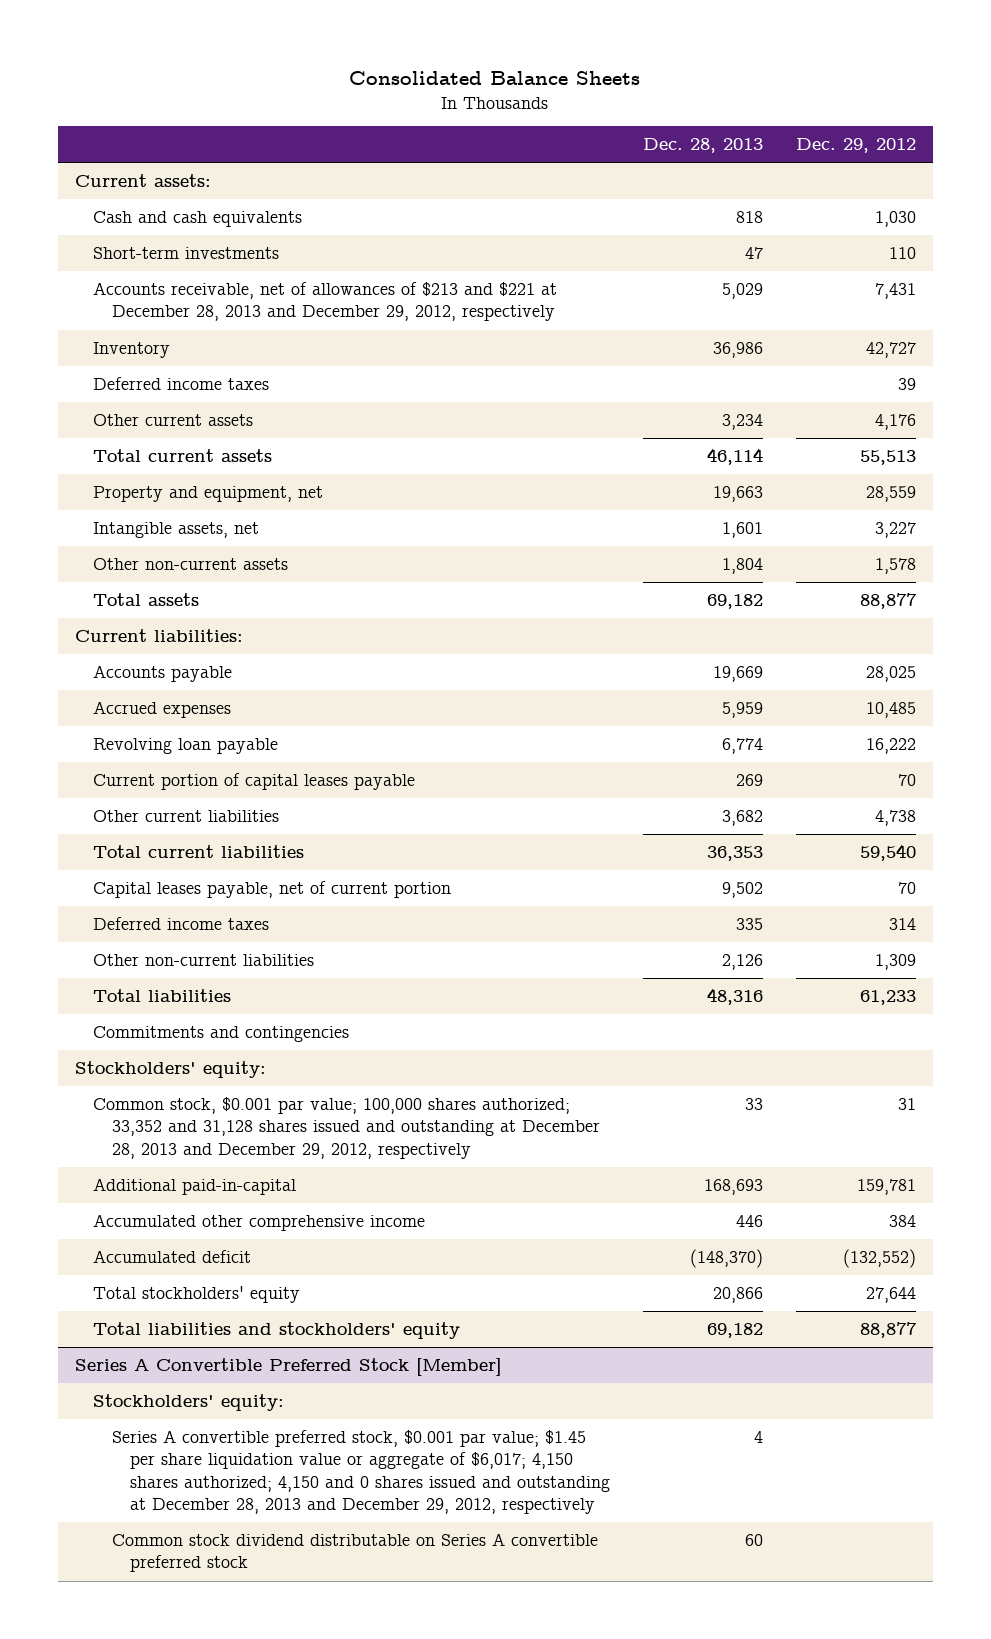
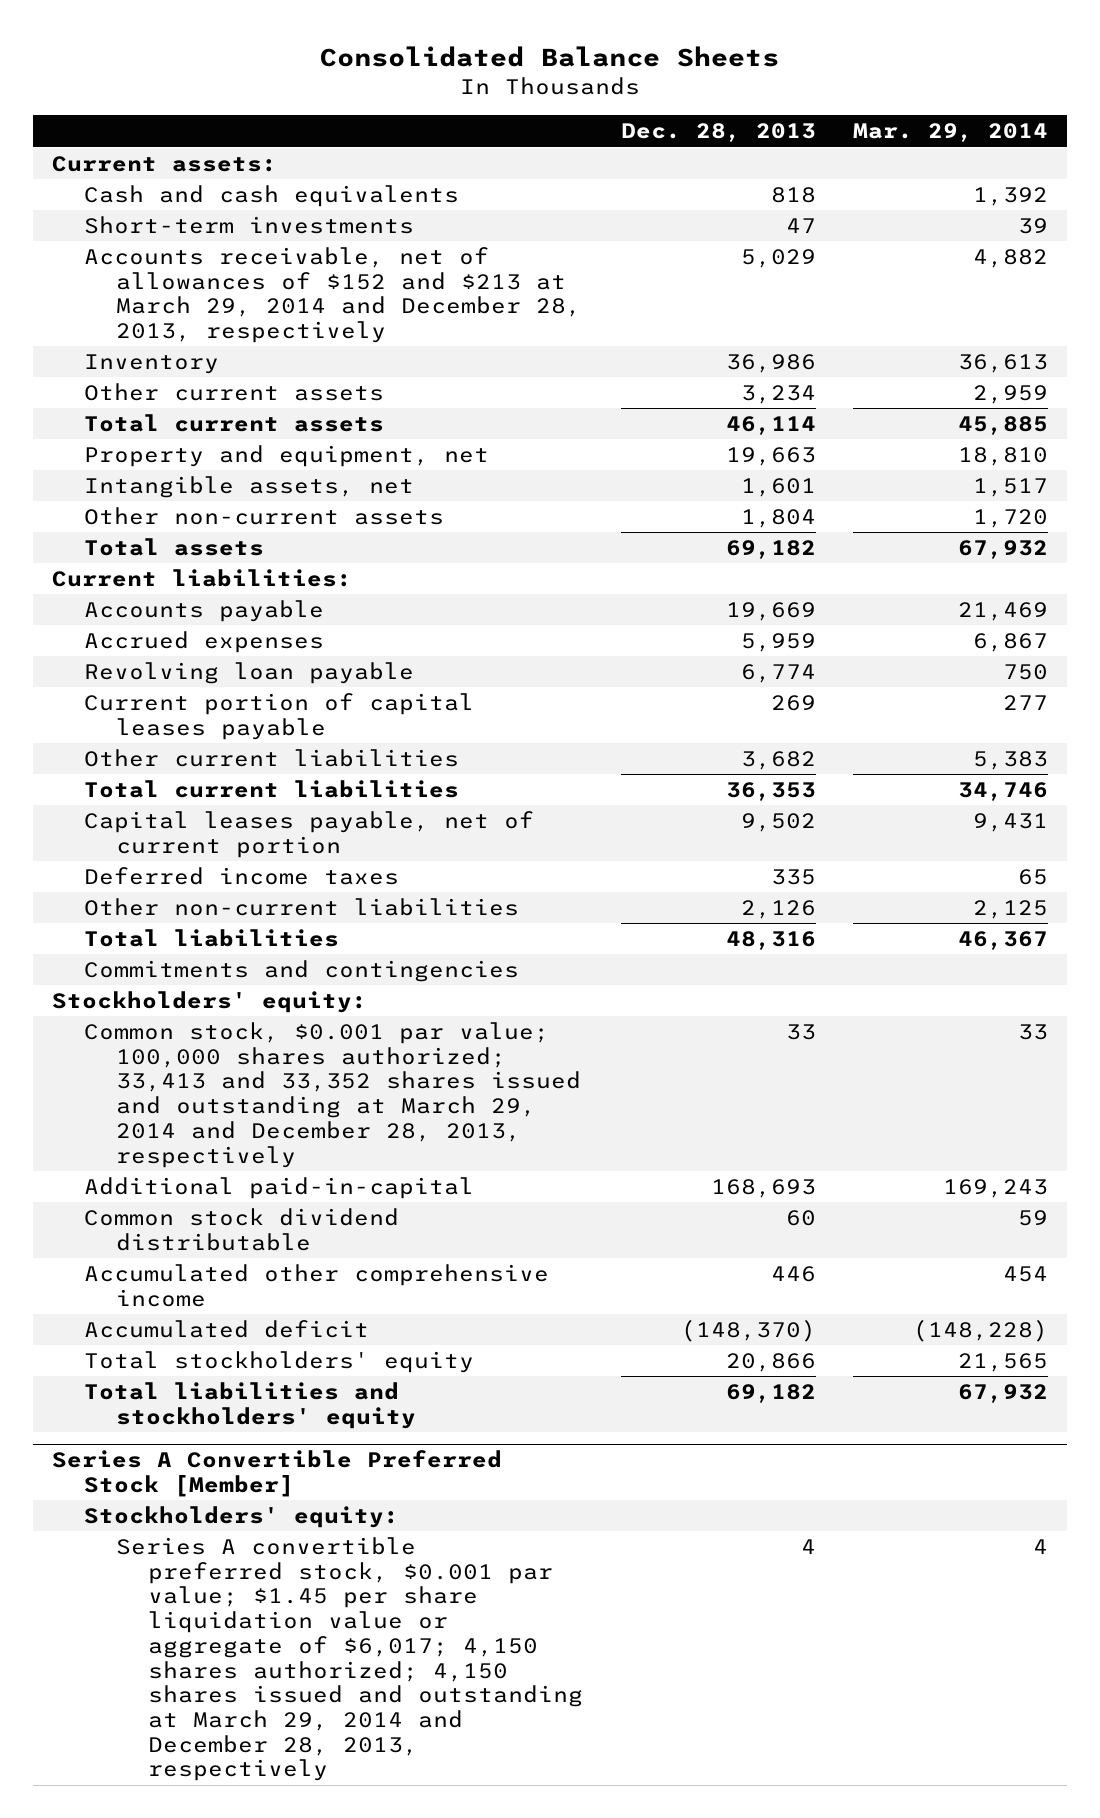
[796,138,917,154] Dec. 29, 2012 -> none
none -> [853,123,1049,143] Mar. 29, 2014
[93,282,558,322] Accounts receivable, net of allowances of $213 and $221 at December 28, 2013 and December 29, 2012, respectively -> [83,246,581,344] Accounts receivable, net of allowances of $152 and $213 at March 29, 2014 and December 28, 2013, respectively
[93,377,270,391] Deferred income taxes -> none
[93,1097,600,1159] Common stock, $0.001 par value; 100,000 shares authorized; 33,352 and 31,128 shares issued and outstanding at December 28, 2013 and December 29, 2012, respectively -> [83,1021,581,1168] Common stock, $0.001 par value; 100,000 shares authorized; 33,413 and 33,352 shares issued and outstanding at March 29, 2014 and December 28, 2013, respectively
none -> [83,1207,399,1251] Common stock dividend distributable
[111,1533,598,1573] Common stock dividend distributable on Series A convertible preferred stock -> none
[111,1430,611,1515] Series A convertible preferred stock, $0.001 par value; $1.45 per share liquidation value or aggregate of $6,017; 4,150 shares authorized; 4,150 and 0 shares issued and outstanding at December 28, 2013 and December 29, 2012, respectively -> [115,1536,583,1782] Series A convertible preferred stock, $0.001 par value; $1.45 per share liquidation value or aggregate of $6,017; 4,150 shares authorized; 4,150 shares issued and outstanding at March 29, 2014 and December 28, 2013, respectively

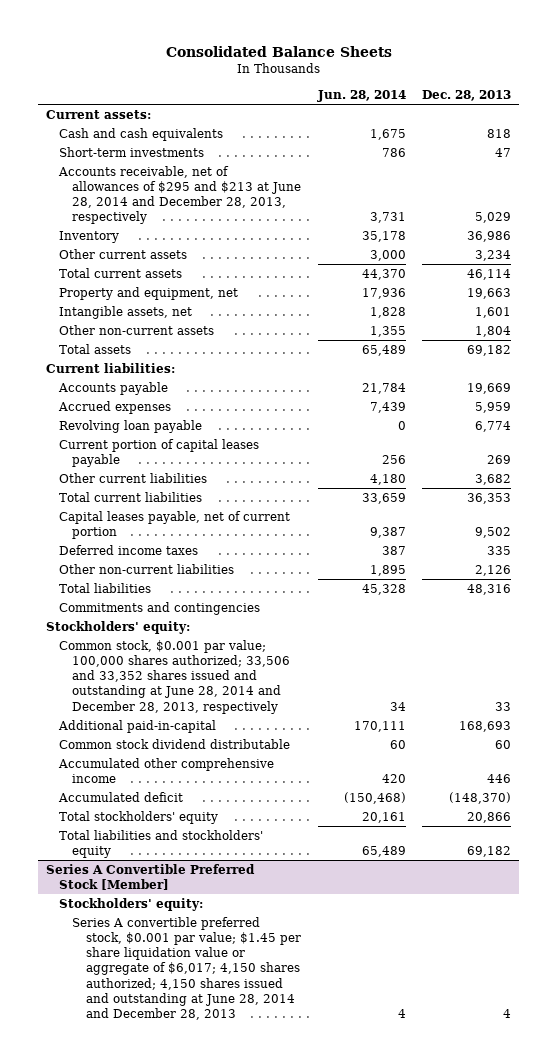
[853,123,1049,143] Mar. 29, 2014 -> none
none -> [316,90,406,103] Jun. 28, 2014
[83,246,581,344] Accounts receivable, net of allowances of $152 and $213 at March 29, 2014 and December 28, 2013, respectively -> [58,165,302,225] Accounts receivable, net of allowances of $295 and $213 at June 28, 2014 and December 28, 2013, respectively
[83,1021,581,1168] Common stock, $0.001 par value; 100,000 shares authorized; 33,413 and 33,352 shares issued and outstanding at March 29, 2014 and December 28, 2013, respectively -> [59,639,291,714] Common stock, $0.001 par value; 100,000 shares authorized; 33,506 and 33,352 shares issued and outstanding at June 28, 2014 and December 28, 2013, respectively
[115,1536,583,1782] Series A convertible preferred stock, $0.001 par value; $1.45 per share liquidation value or aggregate of $6,017; 4,150 shares authorized; 4,150 shares issued and outstanding at March 29, 2014 and December 28, 2013, respectively -> [72,916,301,1020] Series A convertible preferred stock, $0.001 par value; $1.45 per share liquidation value or aggregate of $6,017; 4,150 shares authorized; 4,150 shares issued and outstanding at June 28, 2014 and December 28, 2013

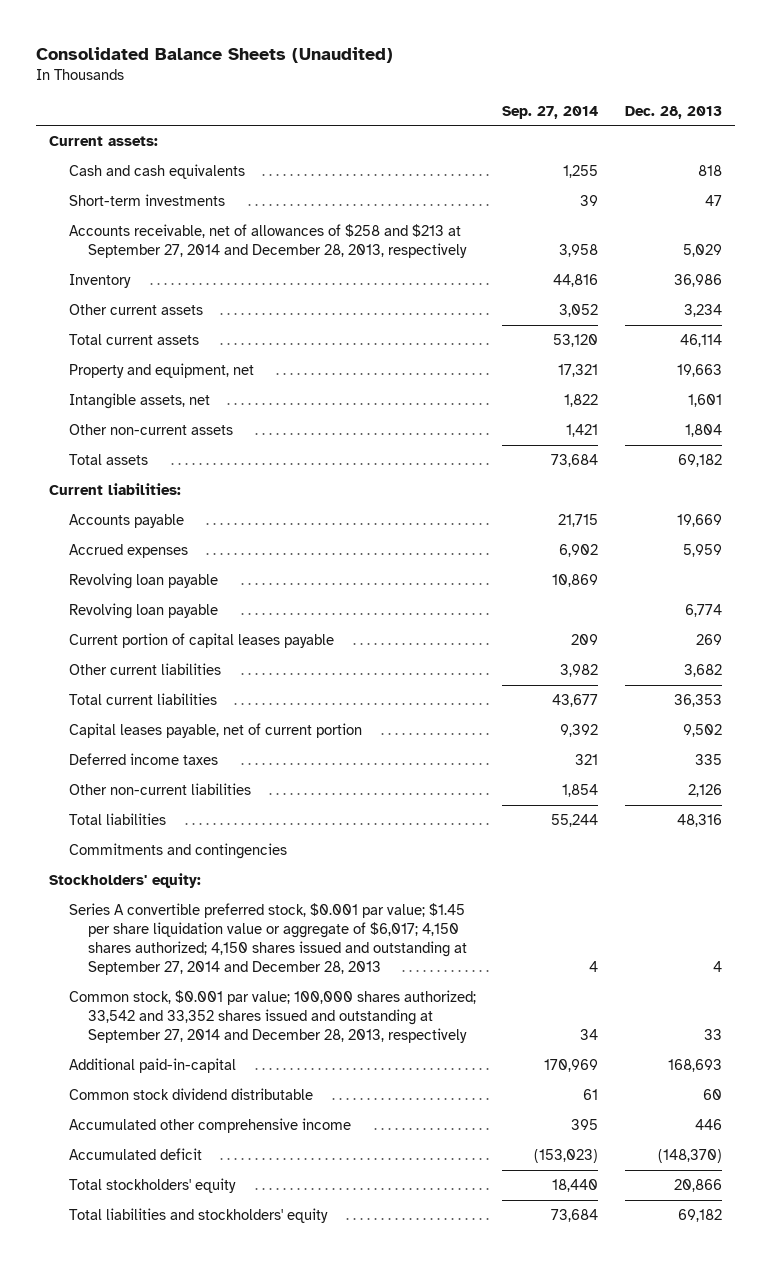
[165,45,392,57] Consolidated Balance Sheets -> [36,46,394,63] Consolidated Balance Sheets (Unaudited)
[316,90,406,103] Jun. 28, 2014 -> none
none -> [502,105,599,119] Sep. 27, 2014
[58,165,302,225] Accounts receivable, net of allowances of $295 and $213 at June 28, 2014 and December 28, 2013, respectively -> [68,224,467,259] Accounts receivable, net of allowances of $258 and $213 at September 27, 2014 and December 28, 2013, respectively
none -> [68,573,218,590] Revolving loan payable
none -> [68,903,467,976] Series A convertible preferred stock, $0.001 par value; $1.45 per share liquidation value or aggregate of $6,017; 4,150 shares authorized; 4,150 shares issued and outstanding at September 27, 2014 and December 28, 2013
[59,639,291,714] Common stock, $0.001 par value; 100,000 shares authorized; 33,506 and 33,352 shares issued and outstanding at June 28, 2014 and December 28, 2013, respectively -> [68,990,476,1044] Common stock, $0.001 par value; 100,000 shares authorized; 33,542 and 33,352 shares issued and outstanding at September 27, 2014 and December 28, 2013, respectively
[46,863,256,891] Series A Convertible Preferred Stock [Member] -> none
[59,897,204,911] Stockholders' equity: -> none
[72,916,301,1020] Series A convertible preferred stock, $0.001 par value; $1.45 per share liquidation value or aggregate of $6,017; 4,150 shares authorized; 4,150 shares issued and outstanding at June 28, 2014 and December 28, 2013 -> none

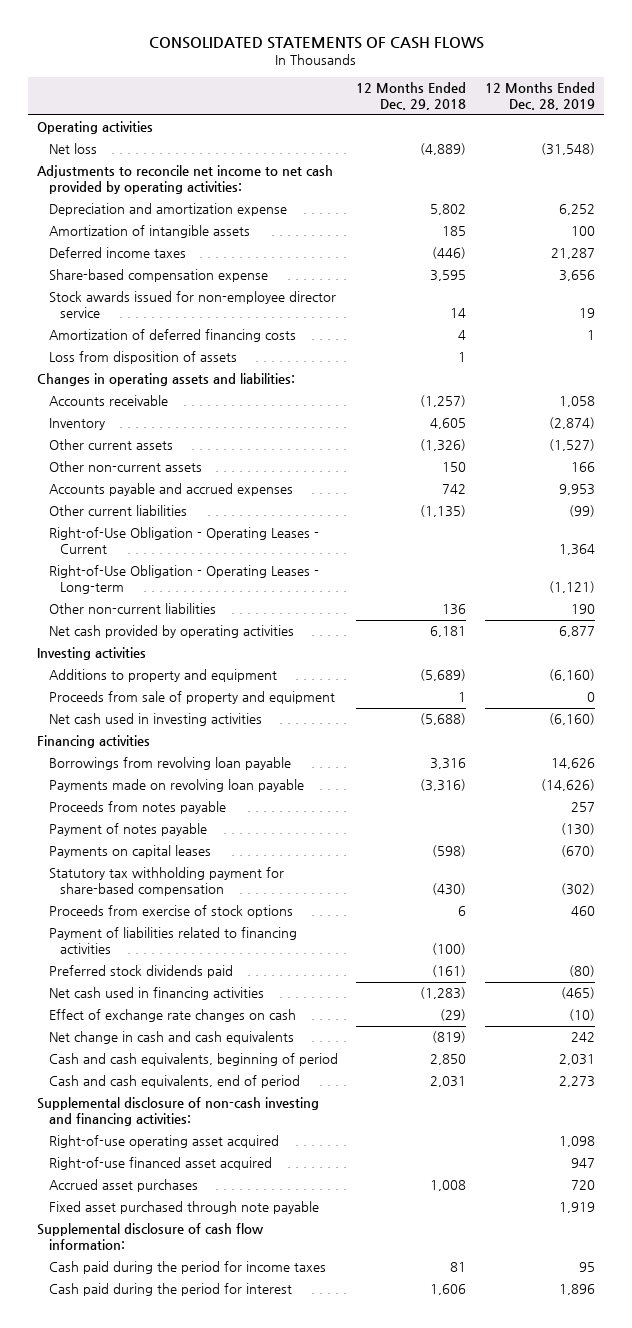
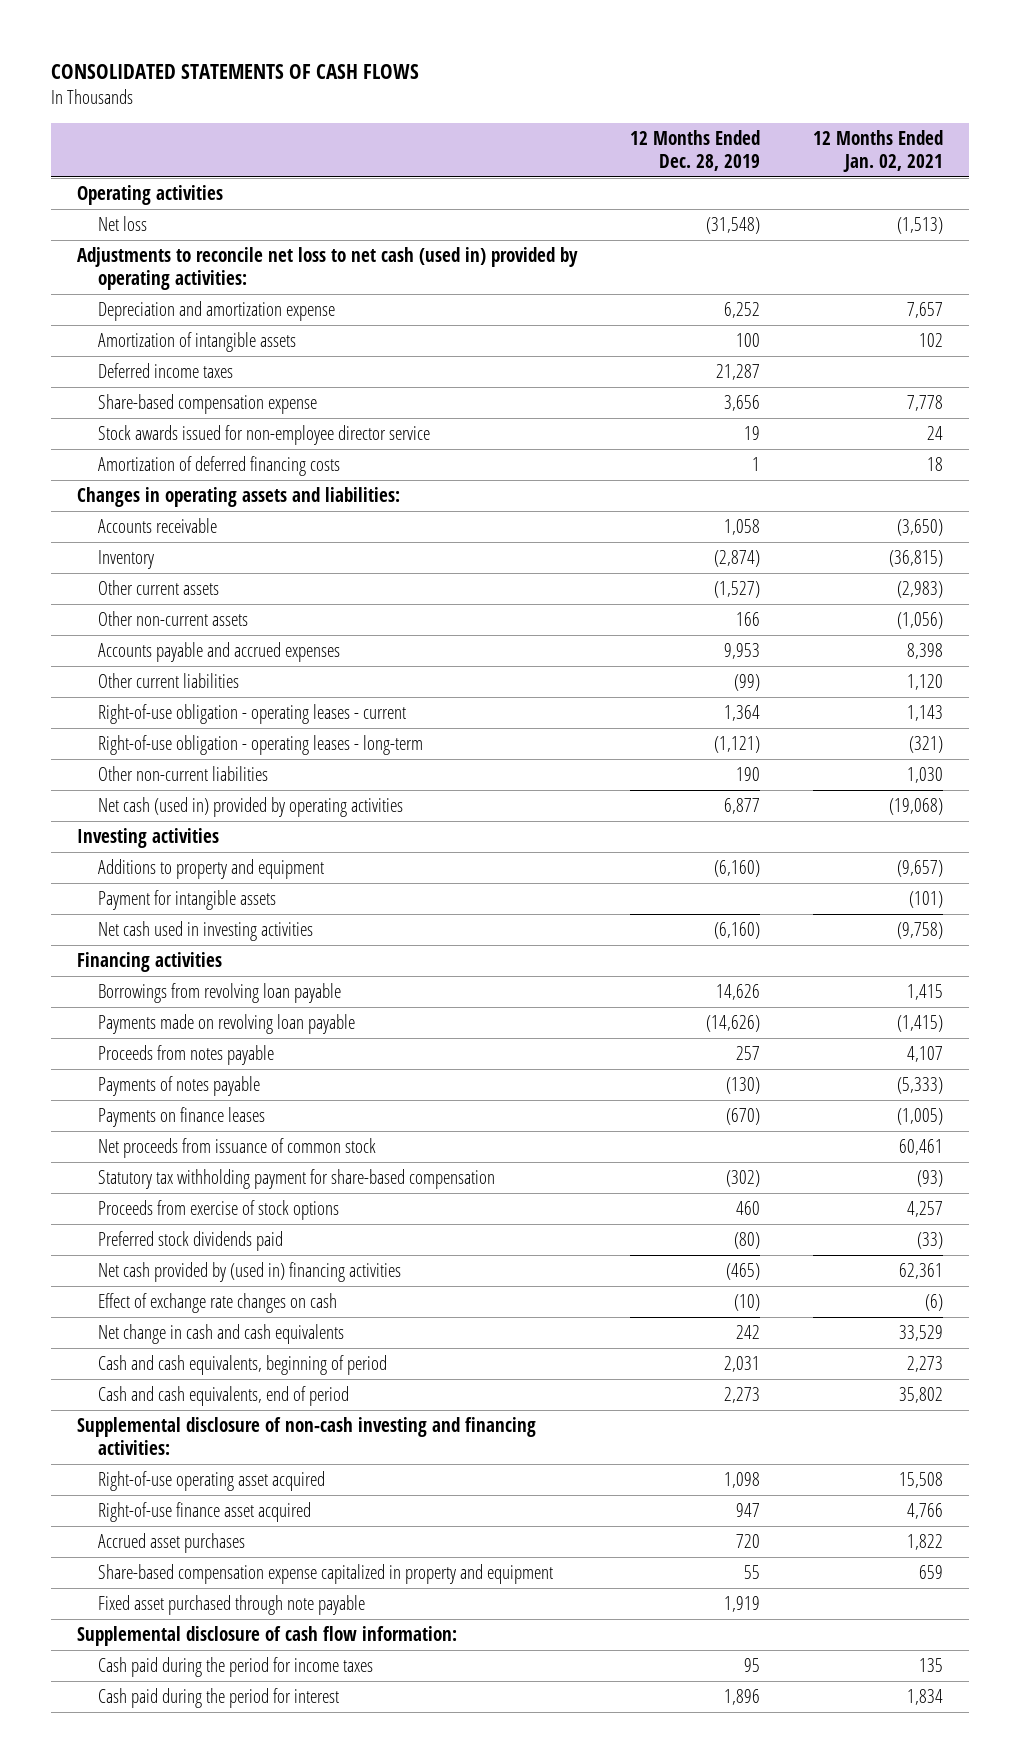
[356,82,467,111] 12 Months Ended Dec. 29, 2018 -> none
none -> [813,129,944,172] 12 Months Ended Jan. 02, 2021
[37,165,334,195] Adjustments to reconcile net income to net cash provided by operating activities: -> [77,246,579,290] Adjustments to reconcile net loss to net cash (used in) provided by operating activities:
[48,351,237,365] Loss from disposition of assets -> none
[48,527,319,555] Right-of-Use Obligation - Operating Leases - Current -> [97,703,406,724] Right-of-use obligation - operating leases - current
[48,565,319,595] Right-of-Use Obligation - Operating Leases - Long-term -> [97,734,423,755] Right-of-use obligation - operating leases - long-term
[48,625,294,639] Net cash provided by operating activities -> [97,796,403,817] Net cash (used in) provided by operating activities
[48,691,335,705] Proceeds from sale of property and equipment -> none
none -> [97,889,276,910] Payment for intangible assets
[48,823,207,837] Payment of notes payable -> [97,1075,260,1096] Payments of notes payable
[48,845,211,859] Payments on capital leases -> [97,1106,265,1127] Payments on finance leases
none -> [97,1137,376,1158] Net proceeds from issuance of common stock
[48,927,297,955] Payment of liabilities related to financing activities -> none
[48,987,264,1001] Net cash used in financing activities -> [97,1261,401,1282] Net cash provided by (used in) financing activities
[48,1157,272,1171] Right-of-use financed asset acquired -> [97,1501,311,1522] Right-of-use finance asset acquired
none -> [97,1563,553,1584] Share-based compensation expense capitalized in property and equipment

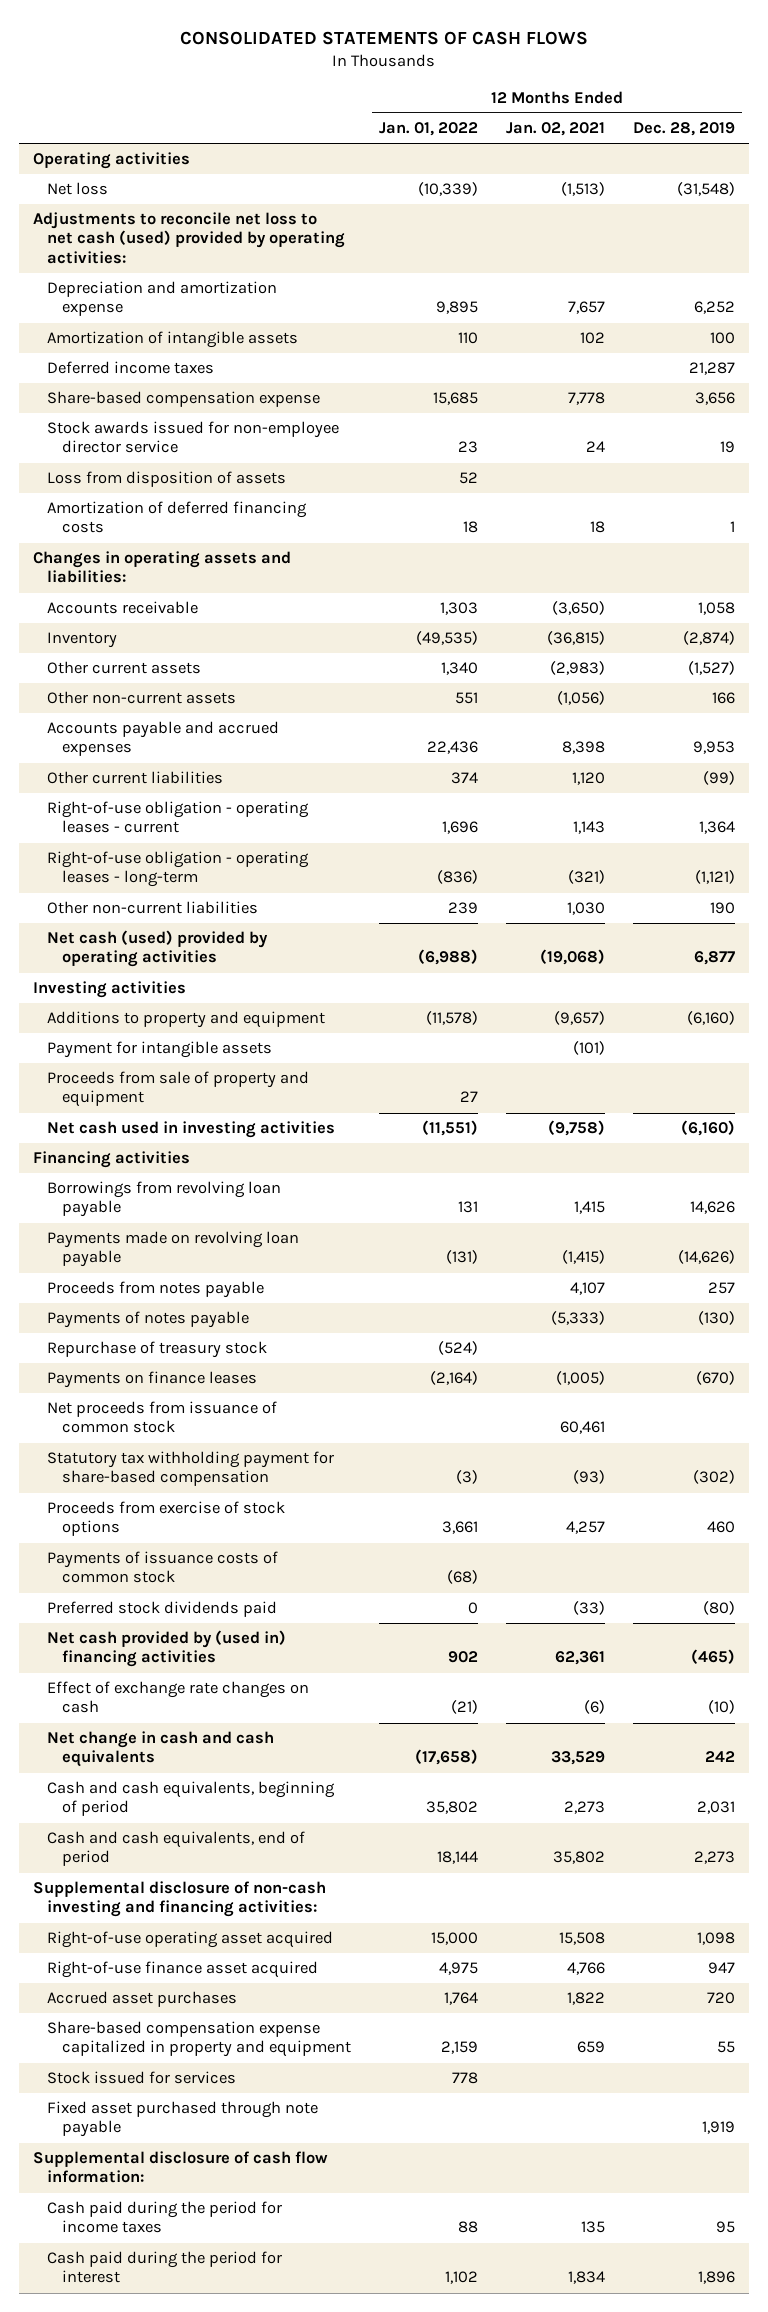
none -> [379,122,479,137] Jan. 01, 2022
[77,246,579,290] Adjustments to reconcile net loss to net cash (used in) provided by operating activities: -> [33,212,346,264] Adjustments to reconcile net loss to net cash (used) provided by operating activities:
none -> [47,471,287,488] Loss from disposition of assets
[97,796,403,817] Net cash (used in) provided by operating activities -> [47,930,269,968] Net cash (used) provided by operating activities
none -> [47,1071,310,1108] Proceeds from sale of property and equipment
none -> [47,1341,268,1359] Repurchase of treasury stock
none -> [47,1551,279,1584] Payments of issuance costs of common stock
none -> [47,2071,237,2085] Stock issued for services

